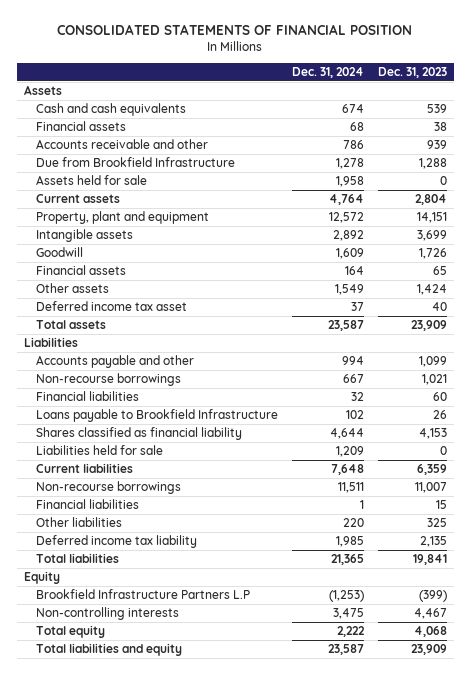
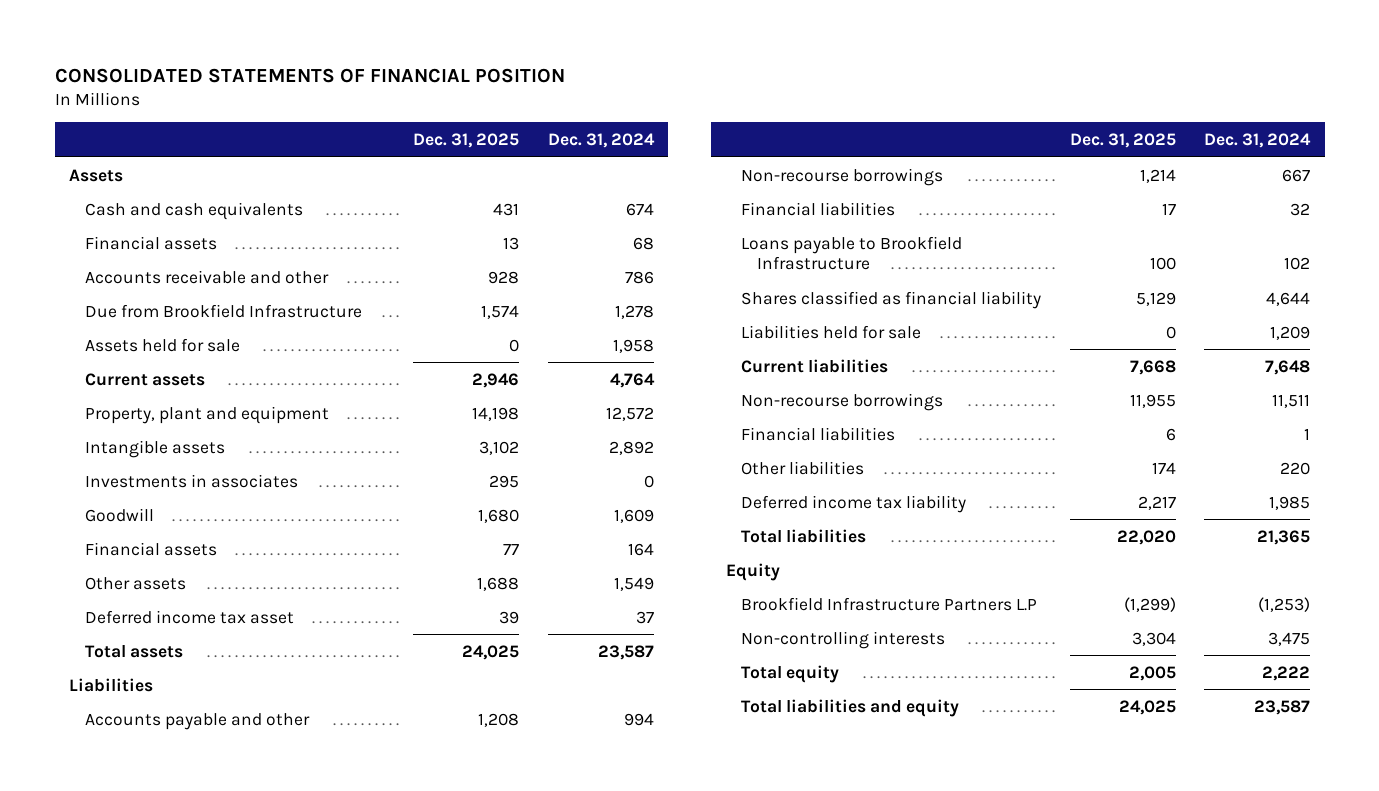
[377,66,447,78] Dec. 31, 2023 -> none
none -> [413,132,520,148] Dec. 31, 2025
none -> [84,473,298,488] Investments in associates

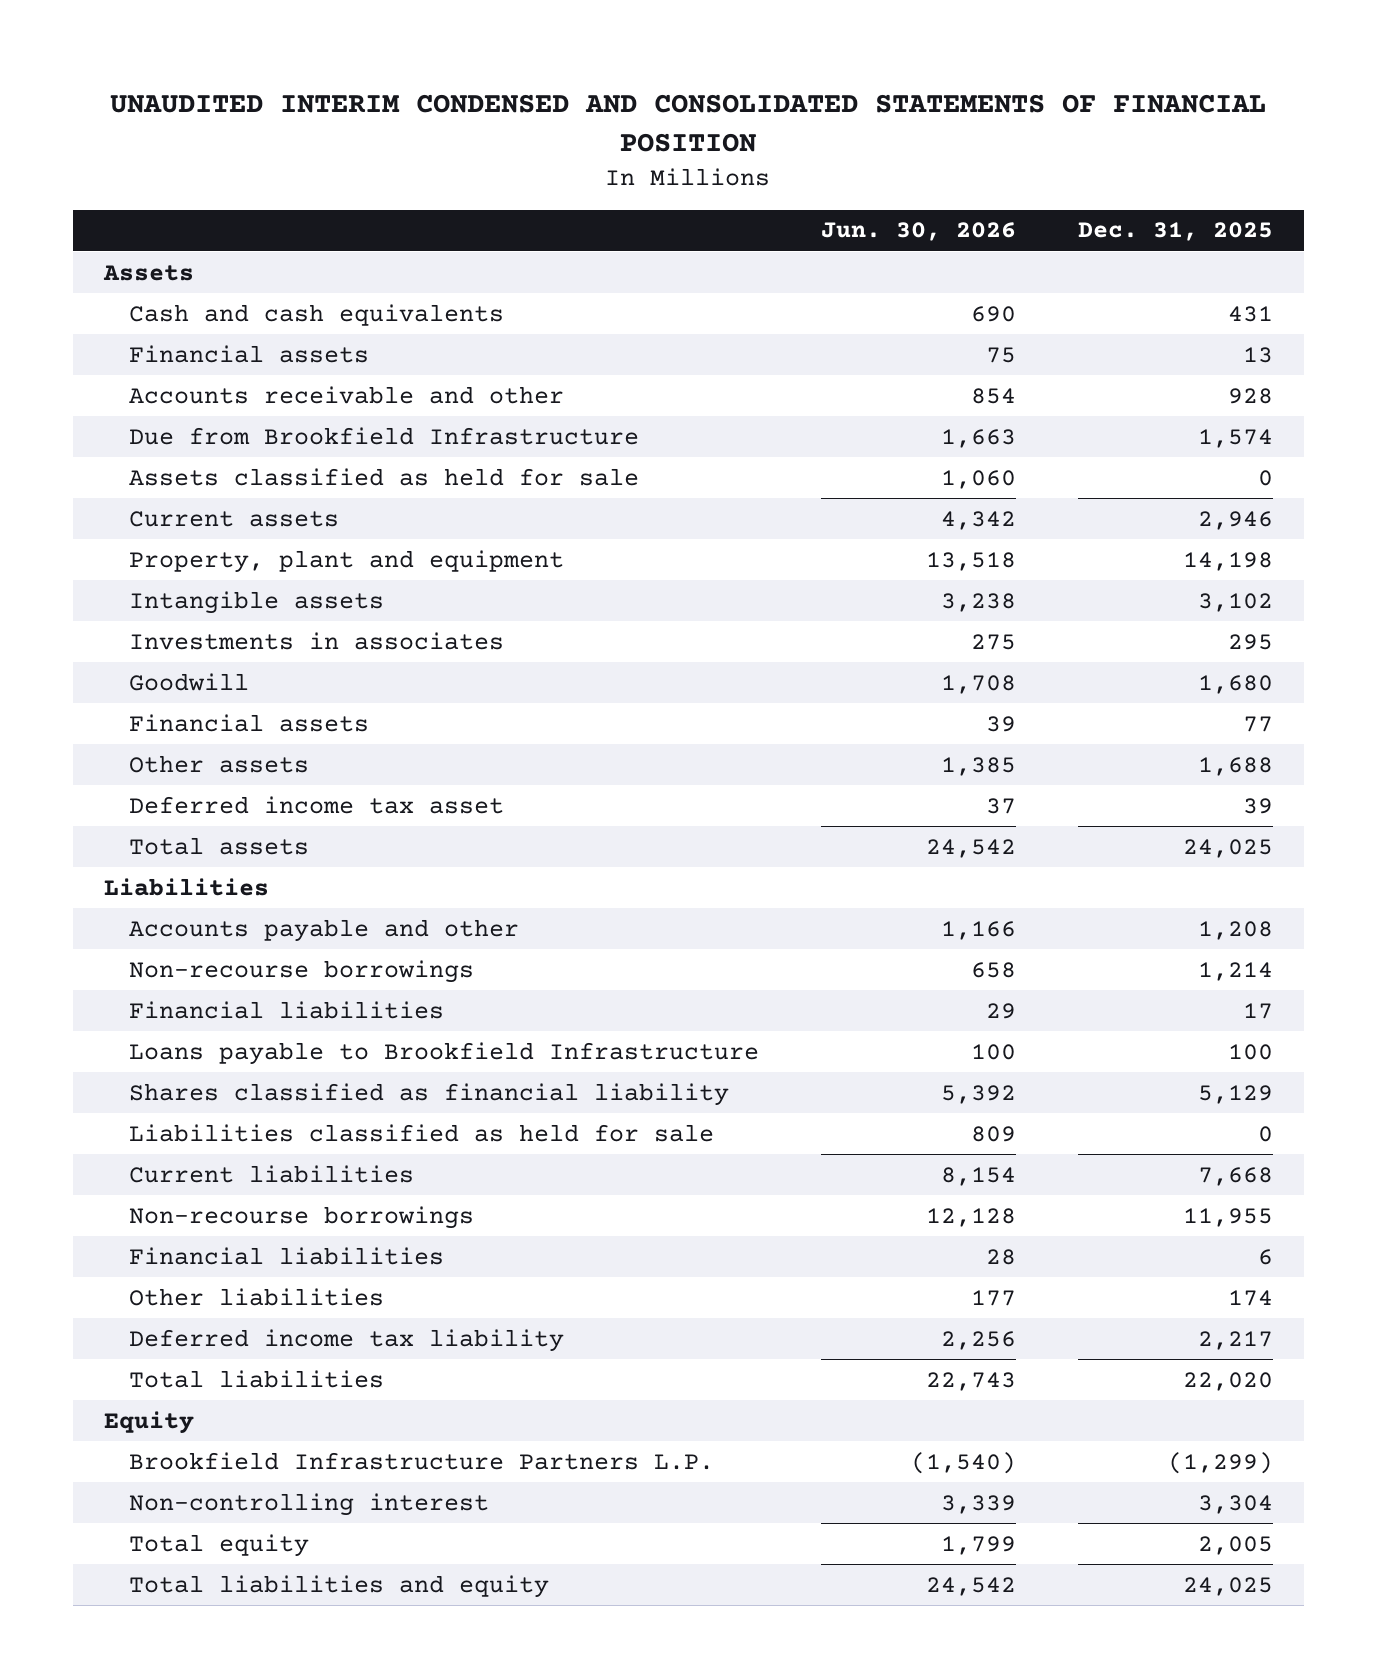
[54,67,565,83] CONSOLIDATED STATEMENTS OF FINANCIAL POSITION -> [110,93,1267,152] UNAUDITED INTERIM CONDENSED AND CONSOLIDATED STATEMENTS OF FINANCIAL POSITION
[547,132,655,148] Dec. 31, 2024 -> none
none -> [820,222,1016,242] Jun. 30, 2026
[84,337,240,352] Assets held for sale -> [129,467,640,486] Assets classified as held for sale
[741,324,922,339] Liabilities held for sale -> [129,1123,715,1142] Liabilities classified as held for sale
[741,596,1038,611] Brookfield Infrastructure Partners L.P -> [129,1451,715,1470] Brookfield Infrastructure Partners L.P.
[741,630,946,649] Non-controlling interests -> [129,1492,490,1516] Non-controlling interest

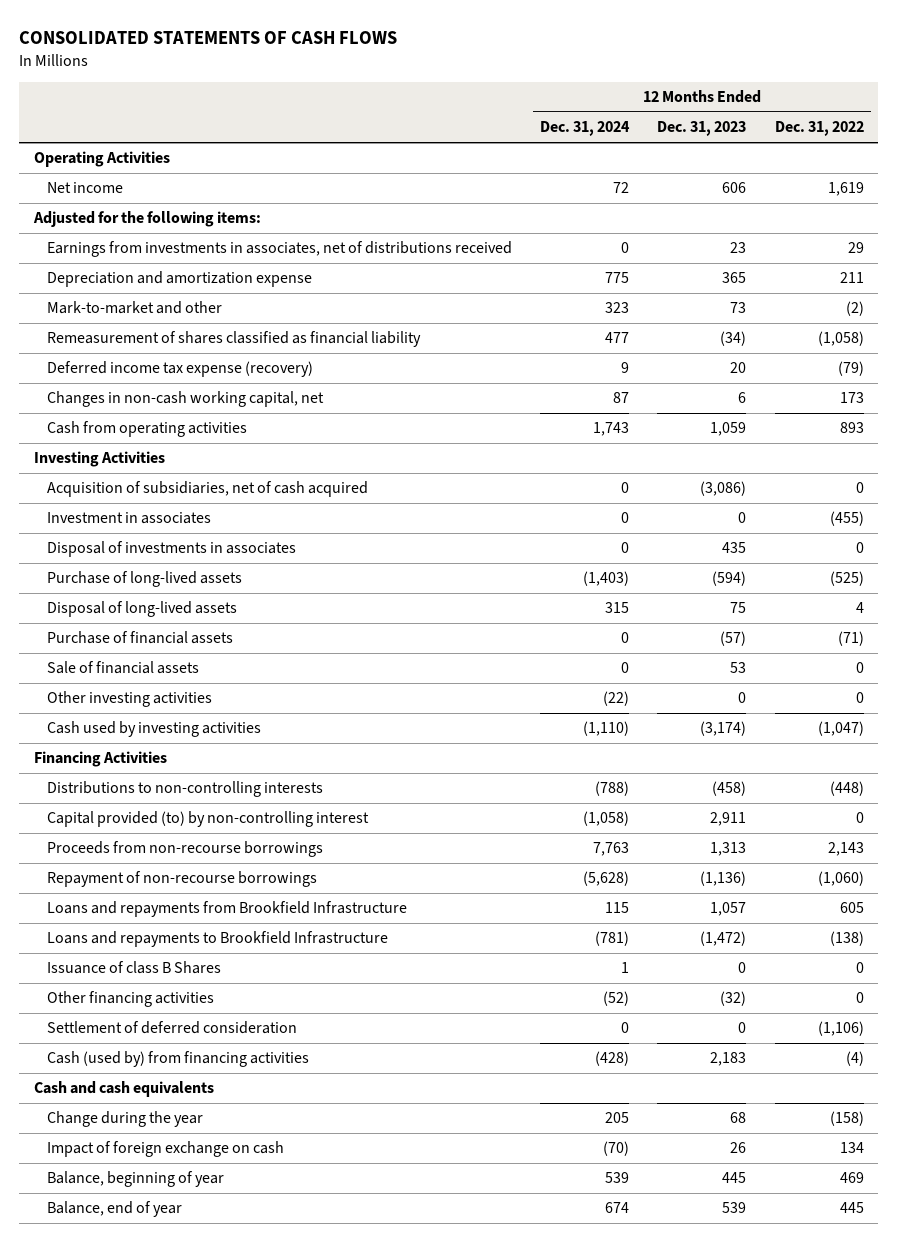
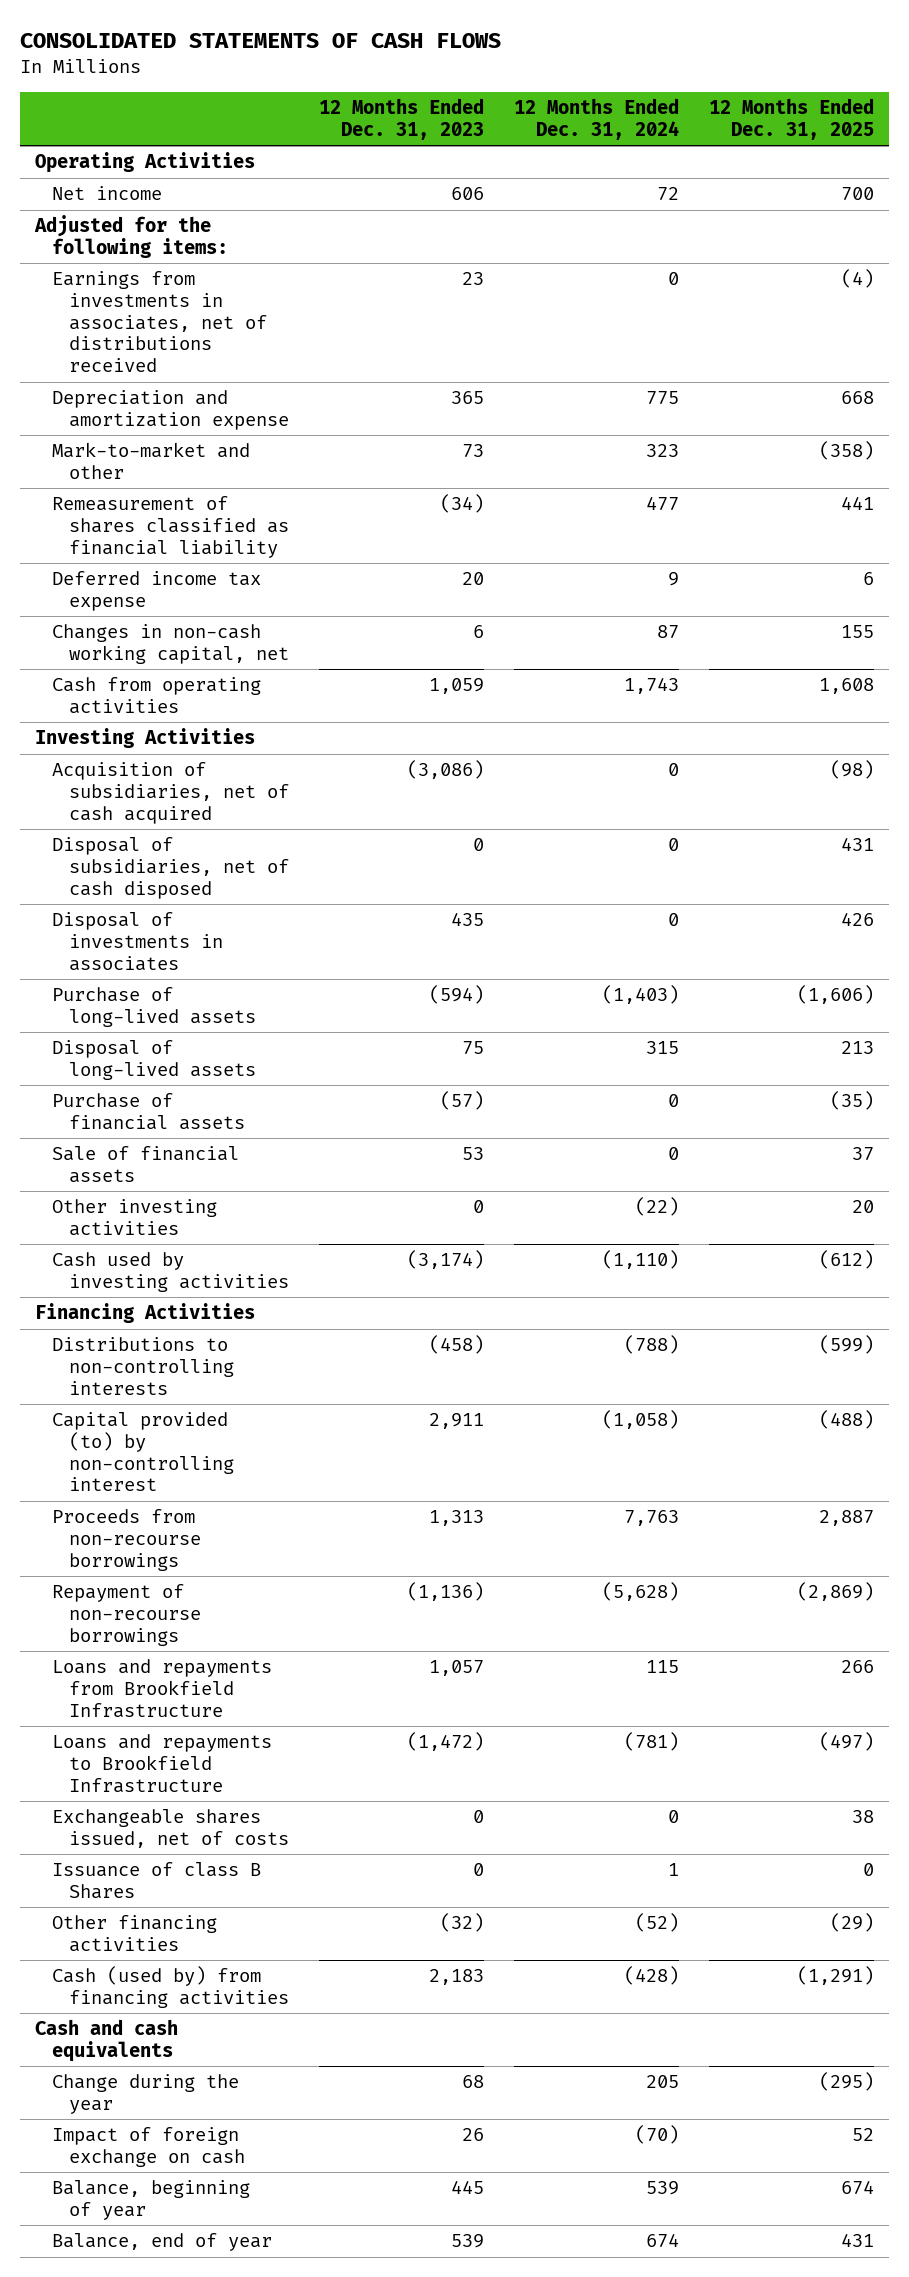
[774,121,864,137] Dec. 31, 2022 -> none
none -> [709,98,875,140] 12 Months Ended Dec. 31, 2025
[46,361,313,378] Deferred income tax expense (recovery) -> [51,571,261,612] Deferred income tax expense
[46,512,211,525] Investment in associates -> none
none -> [51,837,290,899] Disposal of subsidiaries, net of cash disposed
none -> [51,1809,290,1849] Exchangeable shares issued, net of costs
[46,1021,297,1035] Settlement of deferred consideration -> none

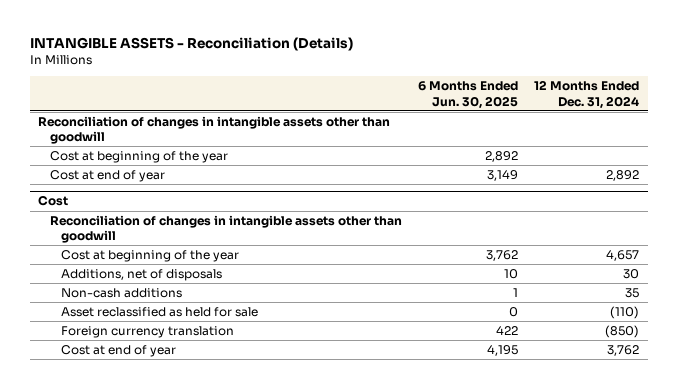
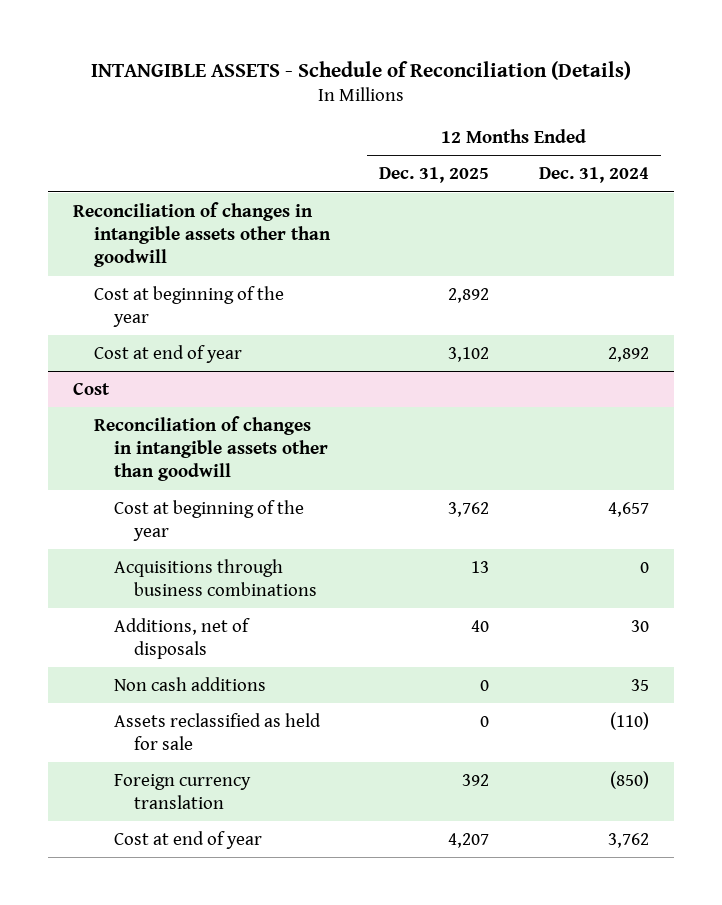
[29,37,353,52] INTANGIBLE ASSETS - Reconciliation (Details) -> [91,60,632,80] INTANGIBLE ASSETS - Schedule of Reconciliation (Details)
[418,81,519,109] 6 Months Ended Jun. 30, 2025 -> none
none -> [379,167,490,184] Dec. 31, 2025
none -> [113,558,318,597] Acquisitions through business combinations
[61,287,183,298] Non-cash additions -> [113,676,266,691] Non cash additions
[61,306,259,317] Asset reclassified as held for sale -> [113,712,321,751] Assets reclassified as held for sale

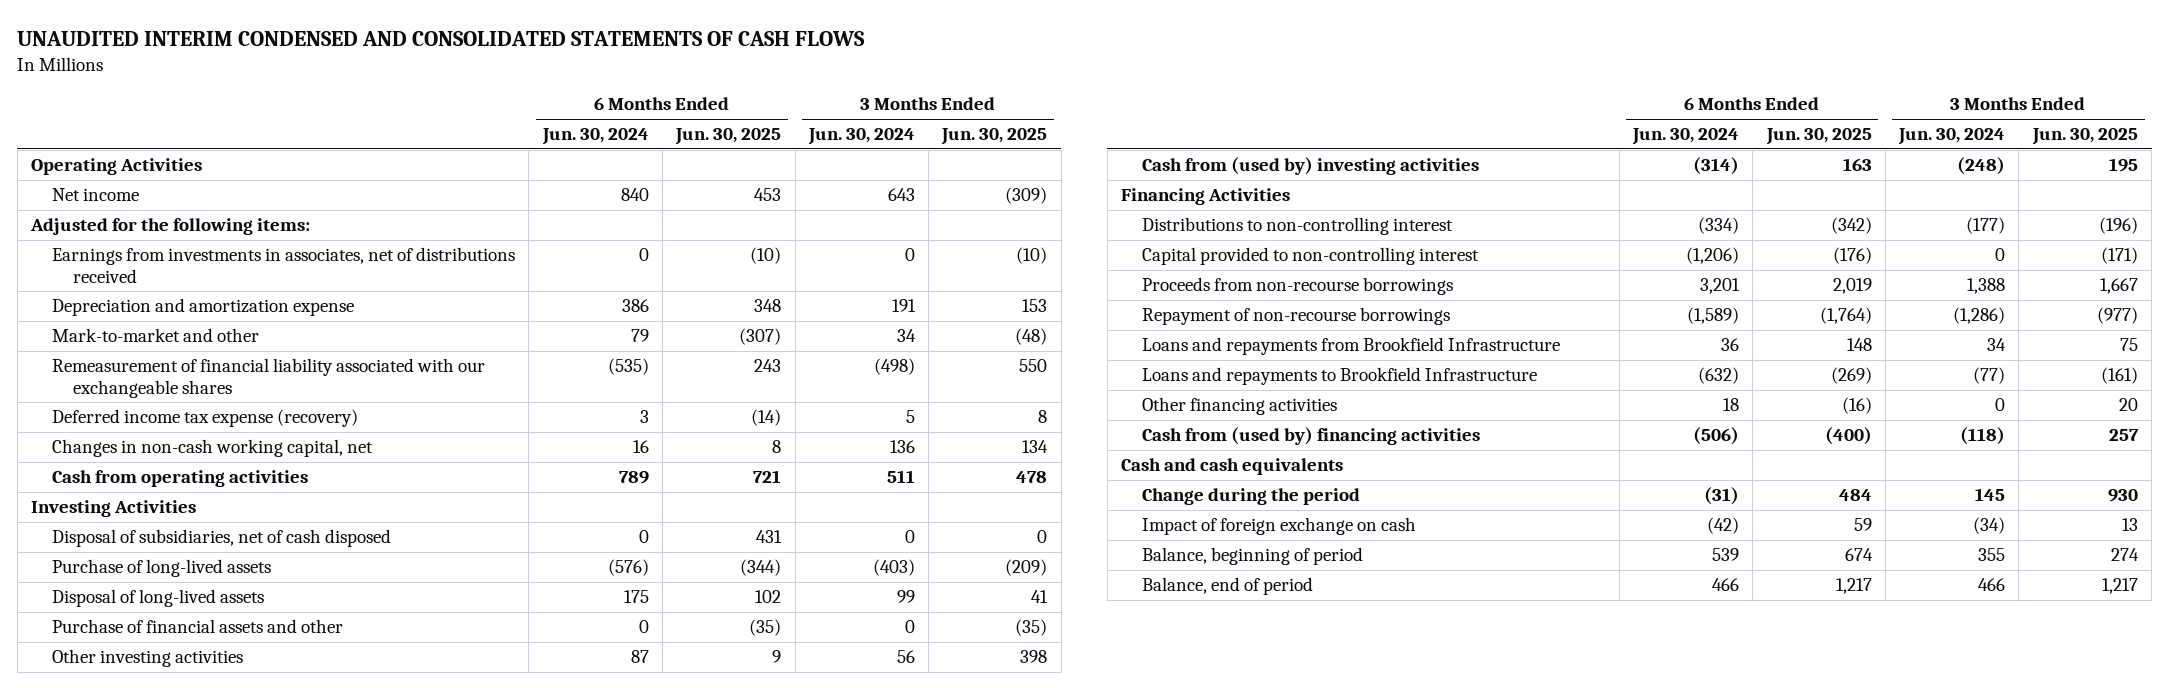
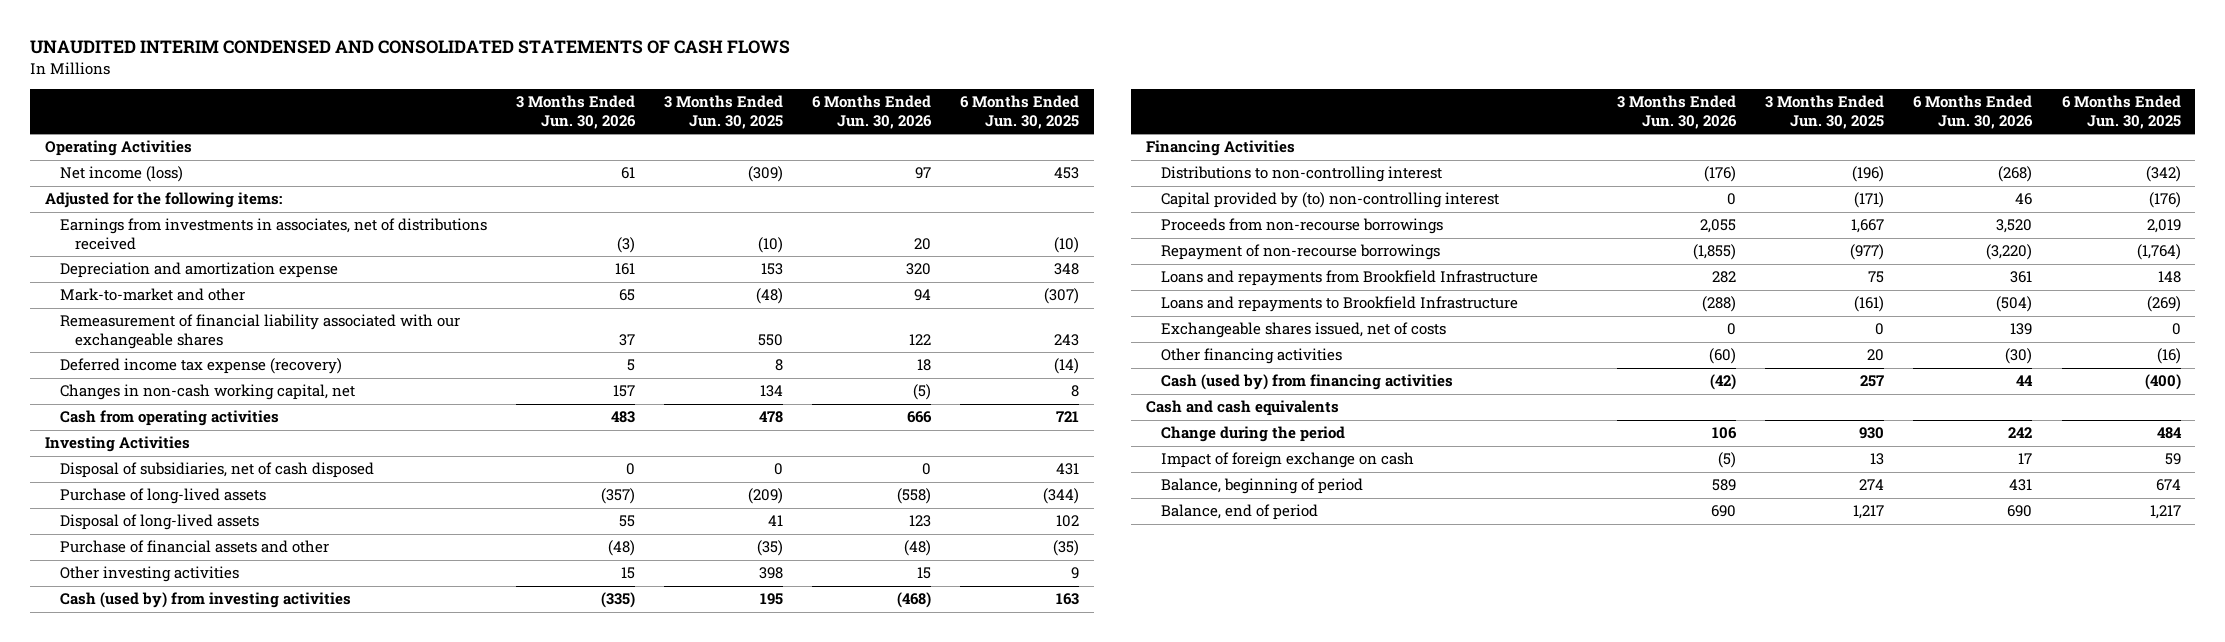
[541,128,649,146] Jun. 30, 2024 -> none
[807,128,915,146] Jun. 30, 2024 -> none
none -> [515,95,636,129] 3 Months Ended Jun. 30, 2026
none -> [812,95,933,129] 6 Months Ended Jun. 30, 2026
[52,188,140,202] Net income -> [59,166,183,183] Net income (loss)
[1142,157,1480,176] Cash from (used by) investing activities -> [59,592,351,609] Cash (used by) from investing activities
[1142,247,1480,266] Capital provided to non-controlling interest -> [1161,192,1500,209] Capital provided by (to) non-controlling interest
none -> [1161,322,1447,339] Exchangeable shares issued, net of costs
[1142,427,1481,446] Cash from (used by) financing activities -> [1161,374,1454,391] Cash (used by) from financing activities

